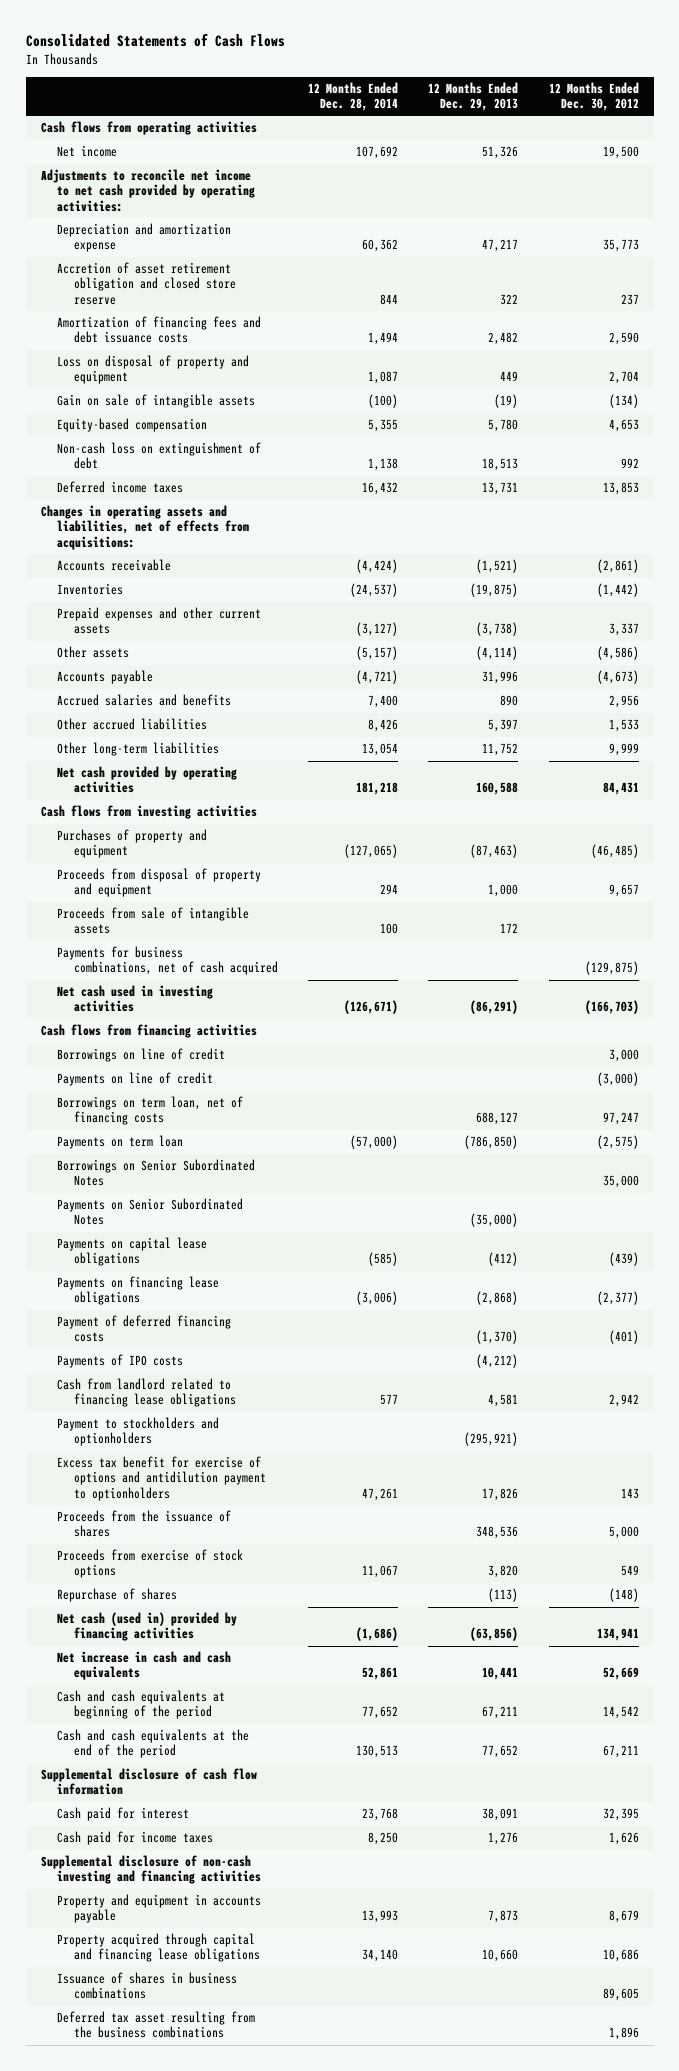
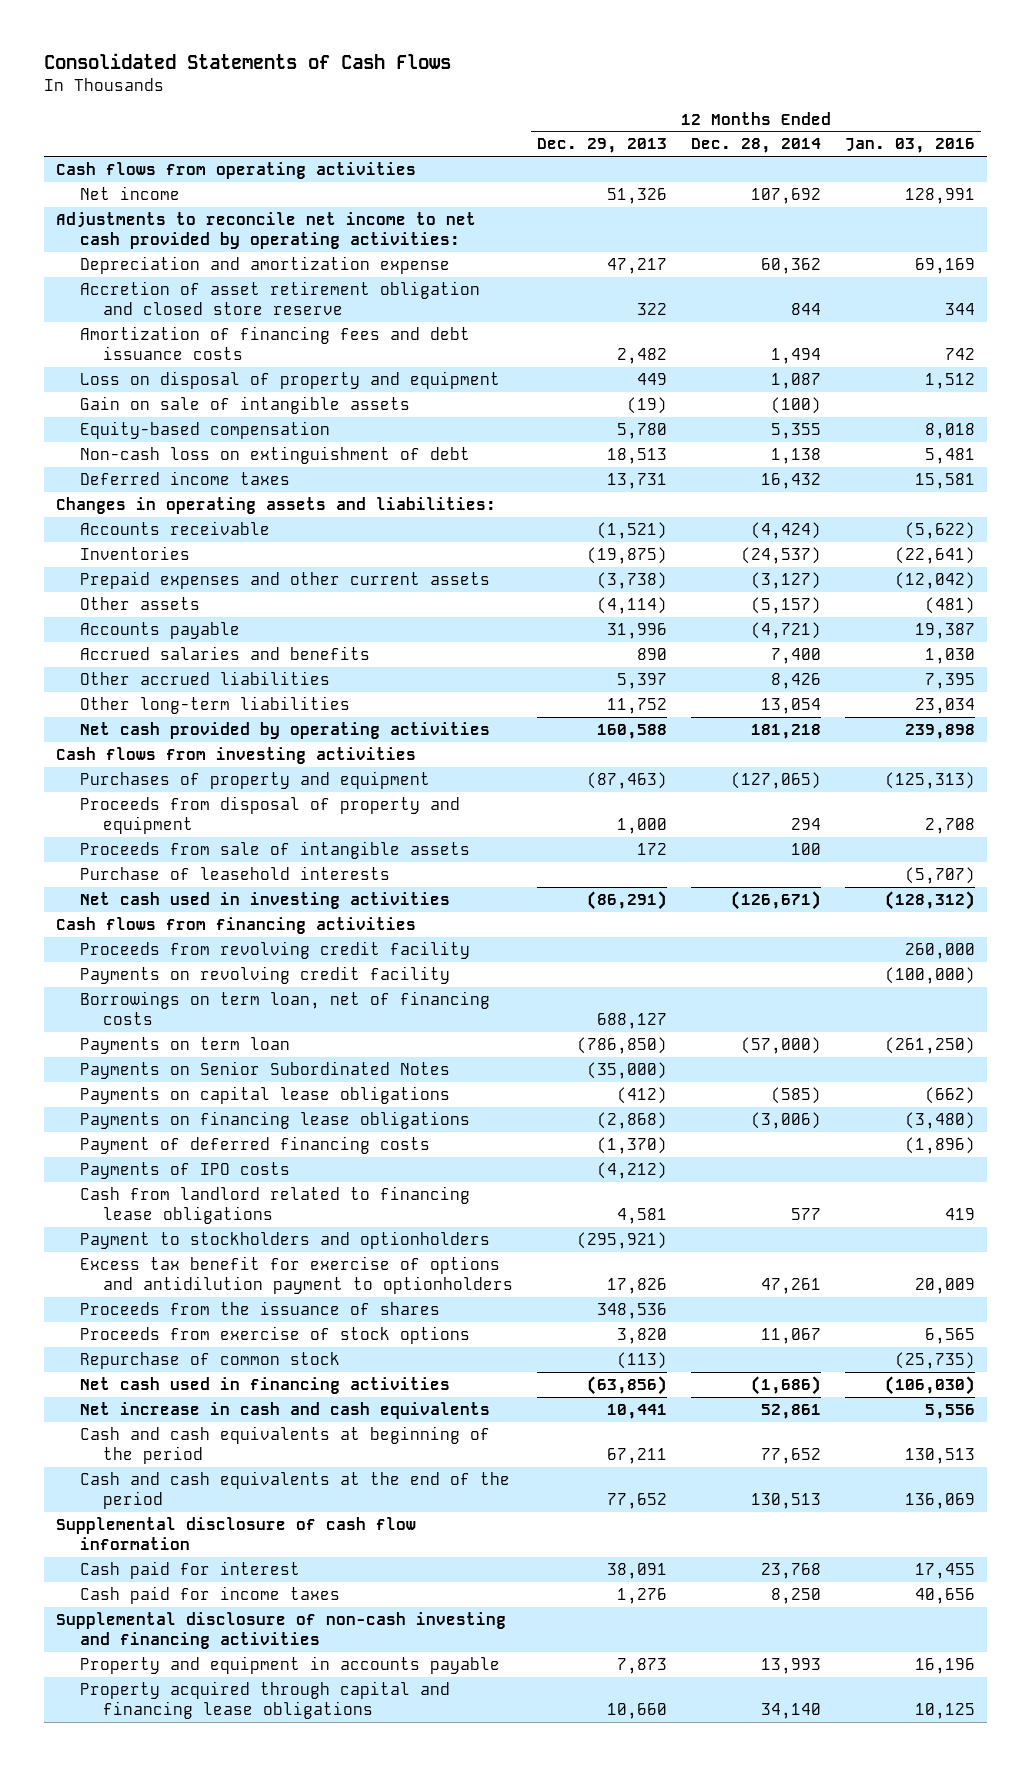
[548,82,639,112] 12 Months Ended Dec. 30, 2012 -> none
none -> [844,138,975,154] Jan. 03, 2016
[40,505,250,550] Changes in operating assets and liabilities, net of effects from acquisitions: -> [56,496,497,514] Changes in operating assets and liabilities:
[57,946,279,976] Payments for business combinations, net of cash acquired -> none
none -> [79,865,390,880] Purchase of leasehold interests
[57,1048,226,1063] Borrowings on line of credit -> [79,940,470,959] Proceeds from revolving credit facility
[57,1072,214,1087] Payments on line of credit -> [79,965,450,984] Payments on revolving credit facility
[57,1159,256,1187] Borrowings on Senior Subordinated Notes -> none
[57,1588,178,1603] Repurchase of shares -> [79,1351,340,1369] Repurchase of common stock
[57,1612,238,1642] Net cash (used in) provided by financing activities -> [79,1376,450,1394] Net cash used in financing activities
[57,1972,238,2000] Issuance of shares in business combinations -> none
[57,2011,256,2039] Deferred tax asset resulting from the business combinations -> none

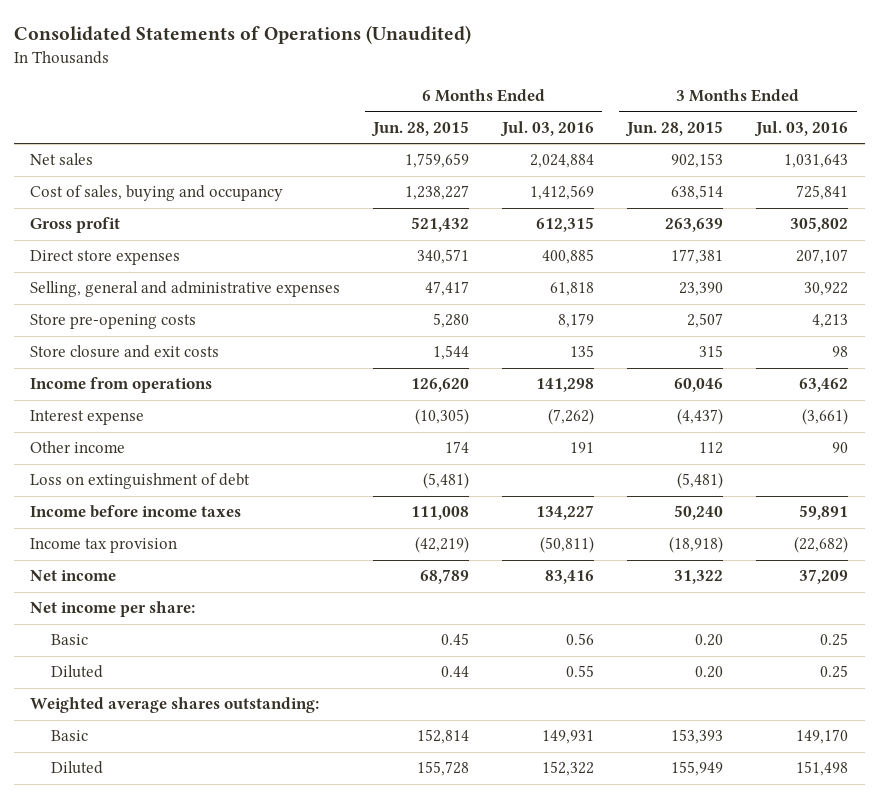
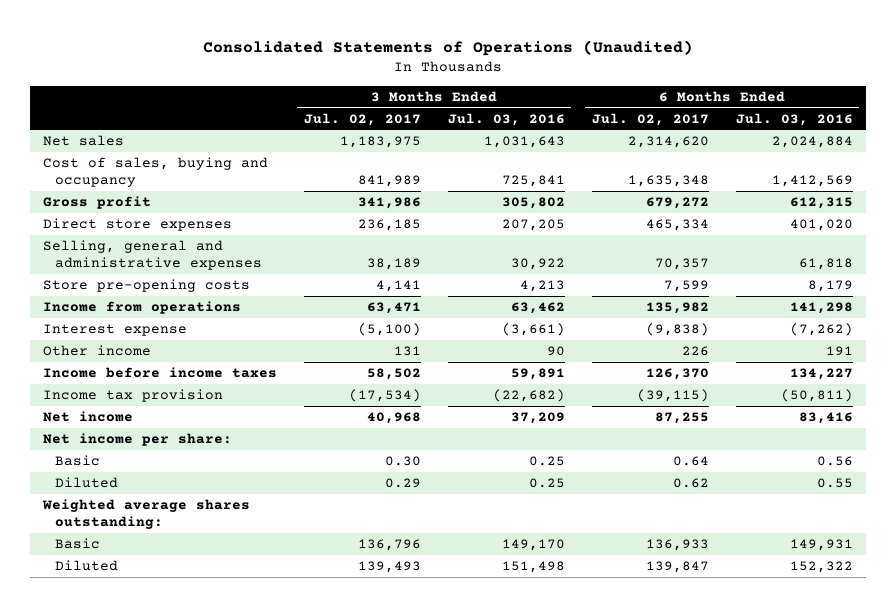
[371,120,470,137] Jun. 28, 2015 -> none
[625,120,724,137] Jun. 28, 2015 -> none
none -> [303,112,421,126] Jul. 02, 2017
none -> [591,112,709,126] Jul. 02, 2017
[542,249,595,265] 400,885 -> [789,219,853,232] 401,020
[796,249,849,265] 207,107 -> [501,219,565,232] 207,205
[30,345,220,359] Store closure and exit costs -> none
[30,473,251,490] Loss on extinguishment of debt -> none

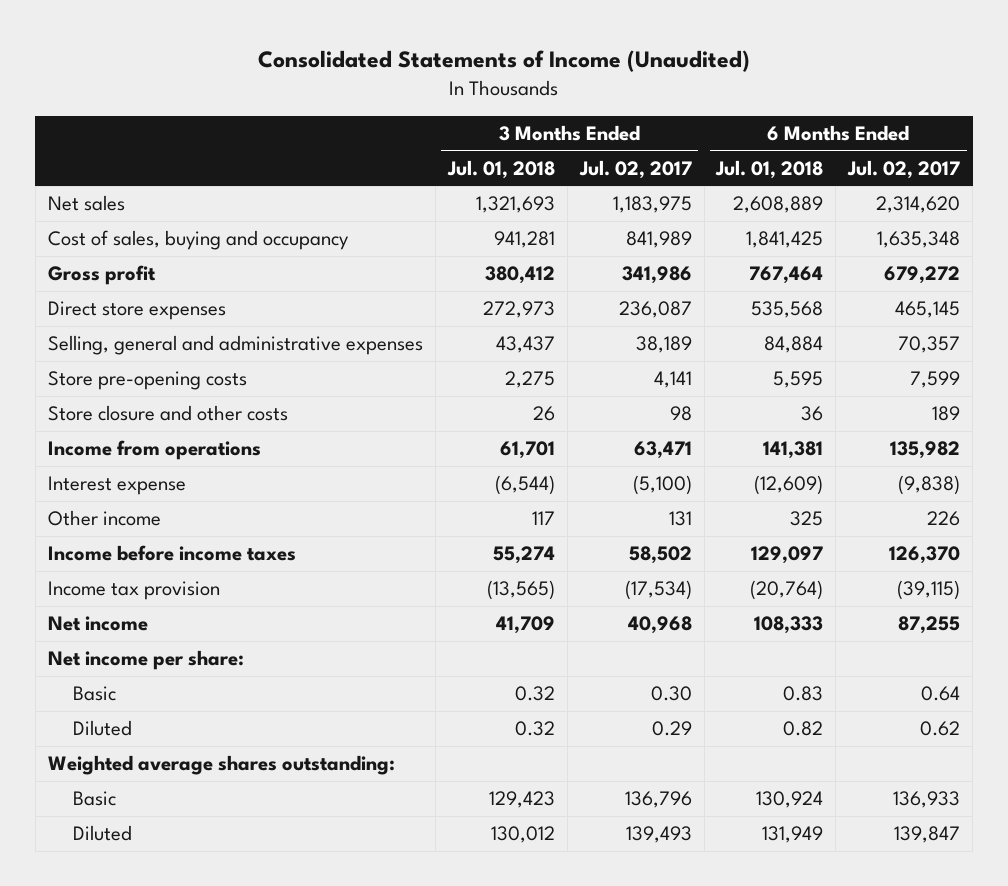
[202,39,693,56] Consolidated Statements of Operations (Unaudited) -> [258,50,751,73] Consolidated Statements of Income (Unaudited)
[447,112,565,126] Jul. 03, 2016 -> none
[735,112,853,126] Jul. 03, 2016 -> none
none -> [446,159,555,179] Jul. 01, 2018
none -> [715,159,824,179] Jul. 01, 2018
[357,219,421,232] 236,185 -> [618,301,692,319] 236,087
[645,219,709,232] 465,334 -> [895,301,961,319] 465,145
none -> [47,405,288,422] Store closure and other costs

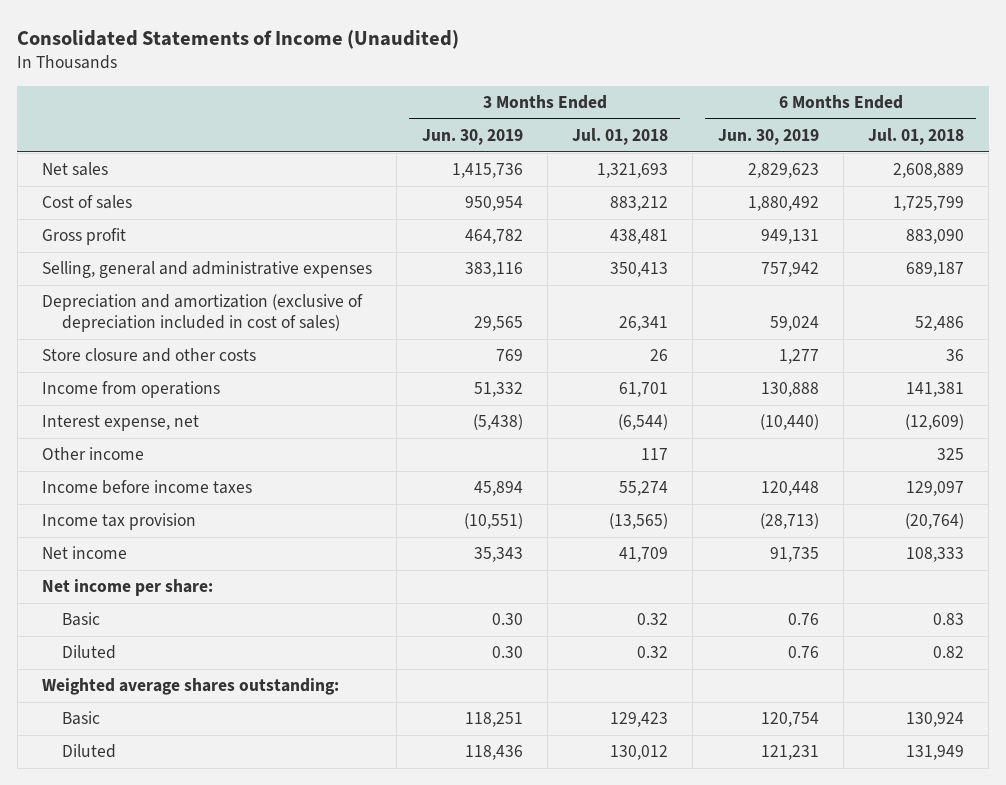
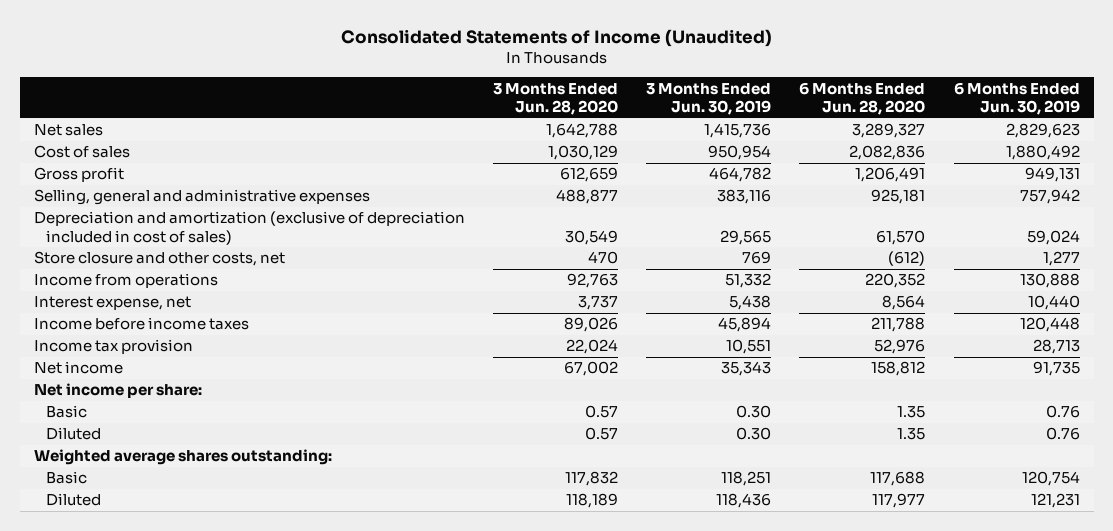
[572,128,669,146] Jul. 01, 2018 -> none
[868,128,965,146] Jul. 01, 2018 -> none
none -> [492,82,618,116] 3 Months Ended Jun. 28, 2020
none -> [799,81,926,116] 6 Months Ended Jun. 28, 2020
[42,348,257,363] Store closure and other costs -> [33,251,285,267] Store closure and other costs, net
[42,447,145,461] Other income -> none
[472,414,523,431] (5,438) -> [729,295,772,311] 5,438
[759,414,819,431] (10,440) -> [1027,295,1080,311] 10,440
[463,513,523,530] (10,551) -> [726,339,772,355] 10,551
[759,513,819,530] (28,713) -> [1032,339,1080,355] 28,713

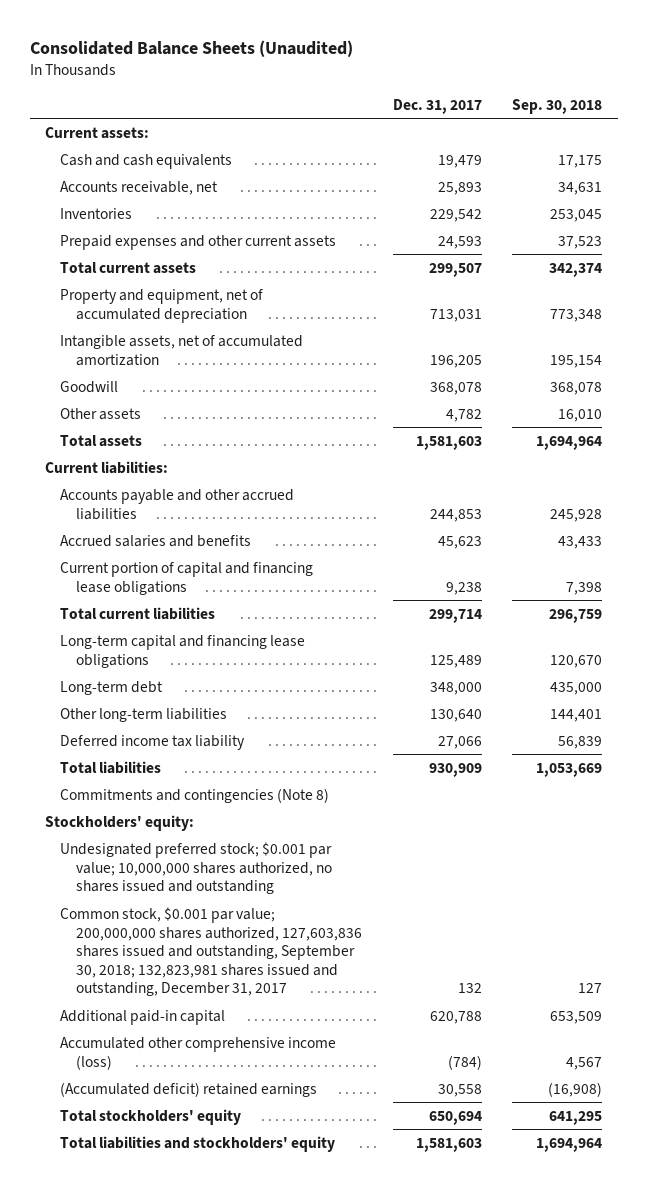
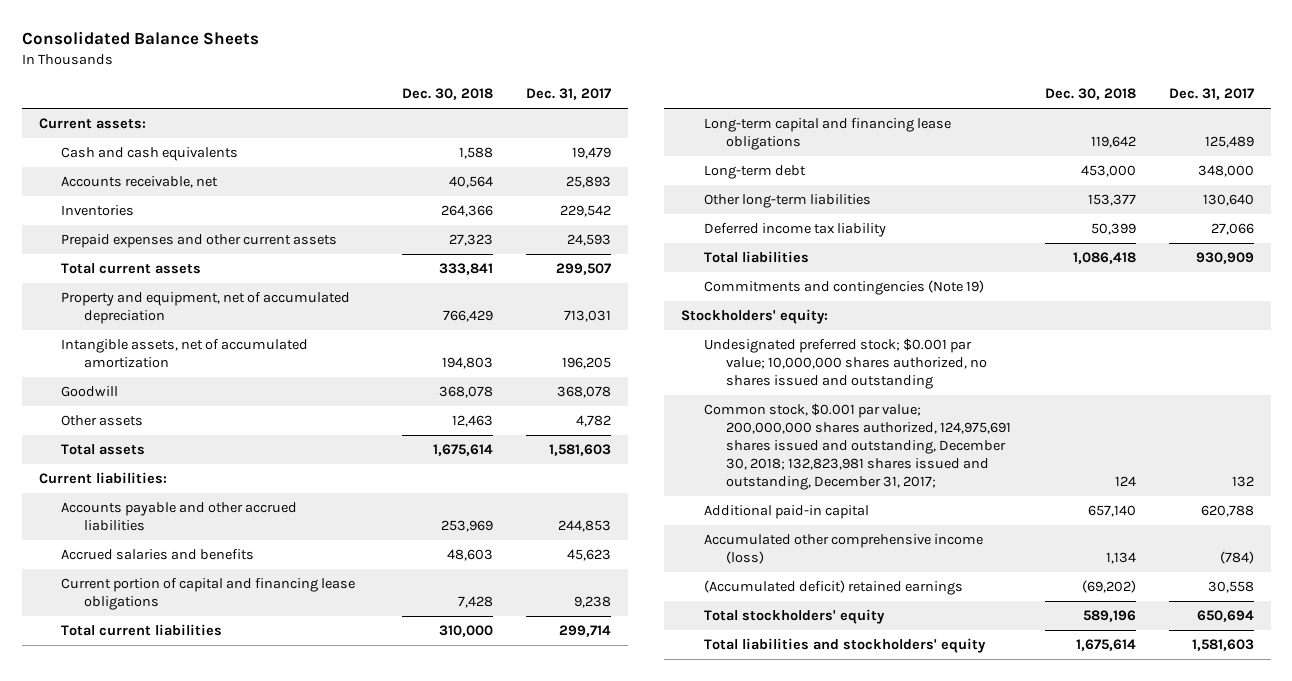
[29,39,353,57] Consolidated Balance Sheets (Unaudited) -> [21,31,259,46] Consolidated Balance Sheets
[512,98,603,114] Sep. 30, 2018 -> none
none -> [401,88,493,101] Dec. 30, 2018
[60,787,330,803] Commitments and contingencies (Note 8) -> [703,280,984,296] Commitments and contingencies (Note 19)
[60,906,362,997] Common stock, $0.001 par value; 200,000,000 shares authorized, 127,603,836 shares issued and outstanding, September 30, 2018; 132,823,981 shares issued and outstanding, December 31, 2017 -> [703,403,1012,490] Common stock, $0.001 par value; 200,000,000 shares authorized, 124,975,691 shares issued and outstanding, December 30, 2018; 132,823,981 shares issued and outstanding, December 31, 2017;

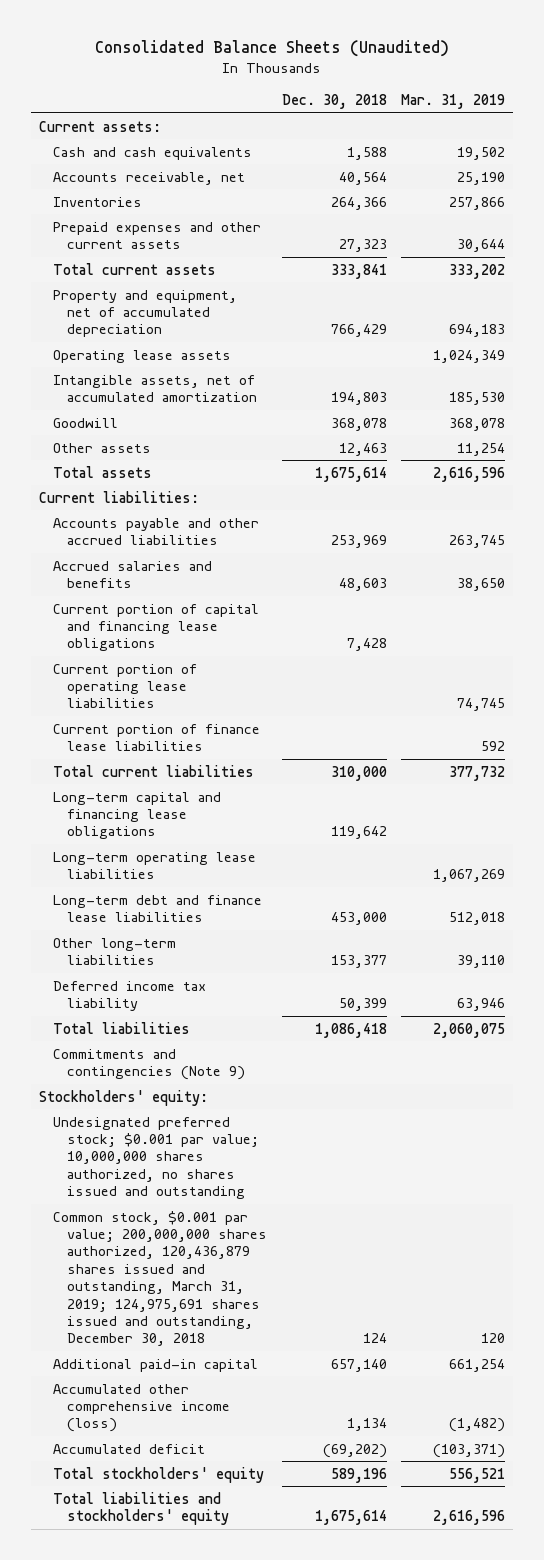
[21,31,259,46] Consolidated Balance Sheets -> [95,40,450,58] Consolidated Balance Sheets (Unaudited)
[526,88,612,101] Dec. 31, 2017 -> none
none -> [401,93,506,109] Mar. 31, 2019
none -> [52,349,231,363] Operating lease assets
none -> [52,663,197,709] Current portion of operating lease liabilities
none -> [52,723,260,752] Current portion of finance lease liabilities
none -> [52,851,256,880] Long-term operating lease liabilities
[703,165,806,180] Long-term debt -> [52,894,262,923] Long-term debt and finance lease liabilities
[703,280,984,296] Commitments and contingencies (Note 19) -> [52,1048,245,1081] Commitments and contingencies (Note 9)
[703,403,1012,490] Common stock, $0.001 par value; 200,000,000 shares authorized, 124,975,691 shares issued and outstanding, December 30, 2018; 132,823,981 shares issued and outstanding, December 31, 2017; -> [52,1210,267,1347] Common stock, $0.001 par value; 200,000,000 shares authorized, 120,436,879 shares issued and outstanding, March 31, 2019; 124,975,691 shares issued and outstanding, December 30, 2018
[703,580,963,596] (Accumulated deficit) retained earnings -> [52,1443,205,1454] Accumulated deficit

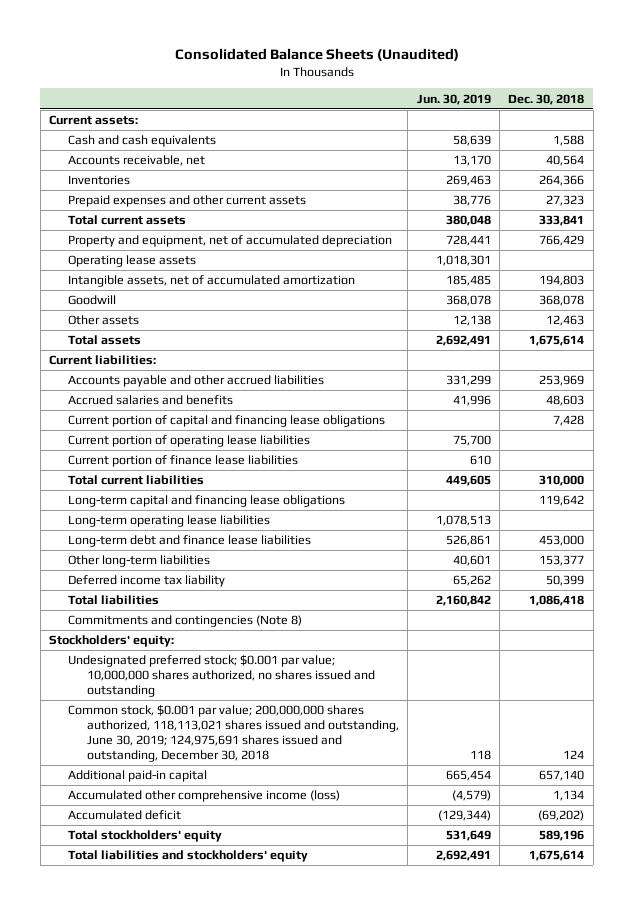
[401,93,506,109] Mar. 31, 2019 -> none
none -> [416,93,491,105] Jun. 30, 2019
[52,1048,245,1081] Commitments and contingencies (Note 9) -> [67,615,302,628] Commitments and contingencies (Note 8)
[52,1210,267,1347] Common stock, $0.001 par value; 200,000,000 shares authorized, 120,436,879 shares issued and outstanding, March 31, 2019; 124,975,691 shares issued and outstanding, December 30, 2018 -> [67,705,400,763] Common stock, $0.001 par value; 200,000,000 shares authorized, 118,113,021 shares issued and outstanding, June 30, 2019; 124,975,691 shares issued and outstanding, December 30, 2018

